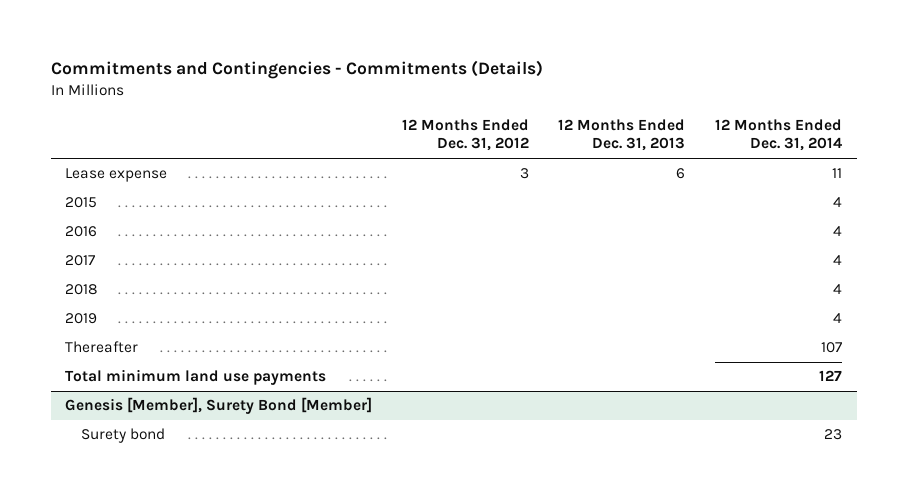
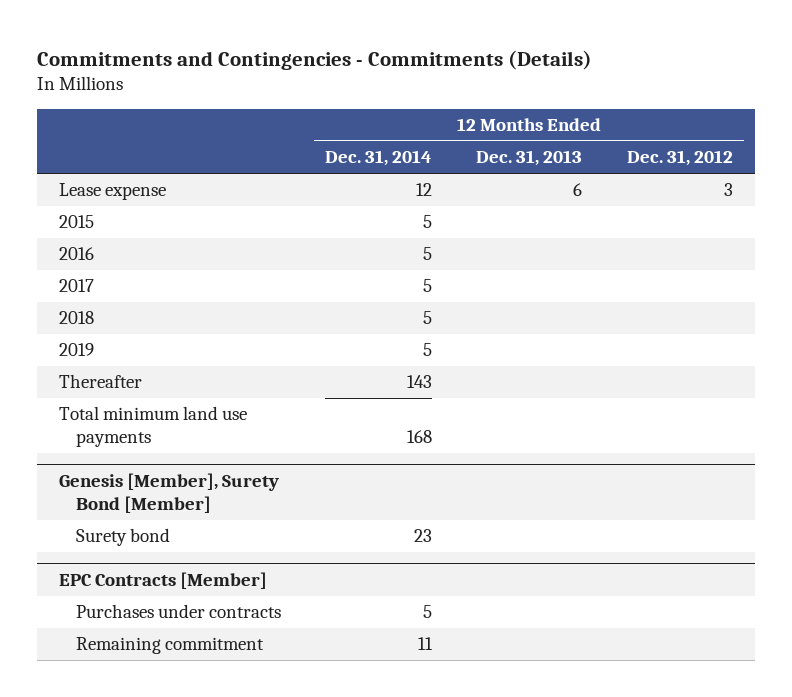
[831,168,842,179] 11 -> [416,183,433,197] 12
[832,197,842,208] 4 -> [423,215,433,229] 5
[832,226,842,237] 4 -> [423,247,433,261] 5
[832,255,842,266] 4 -> [423,279,433,293] 5
[832,284,842,295] 4 -> [423,311,433,325] 5
[832,313,842,324] 4 -> [423,343,433,357] 5
[820,342,842,354] 107 -> [407,375,433,389] 143
[818,370,842,382] 127 -> [407,430,433,444] 168
none -> [59,571,268,589] EPC Contracts [Member]
none -> [76,604,282,619] Purchases under contracts
none -> [76,637,265,655] Remaining commitment

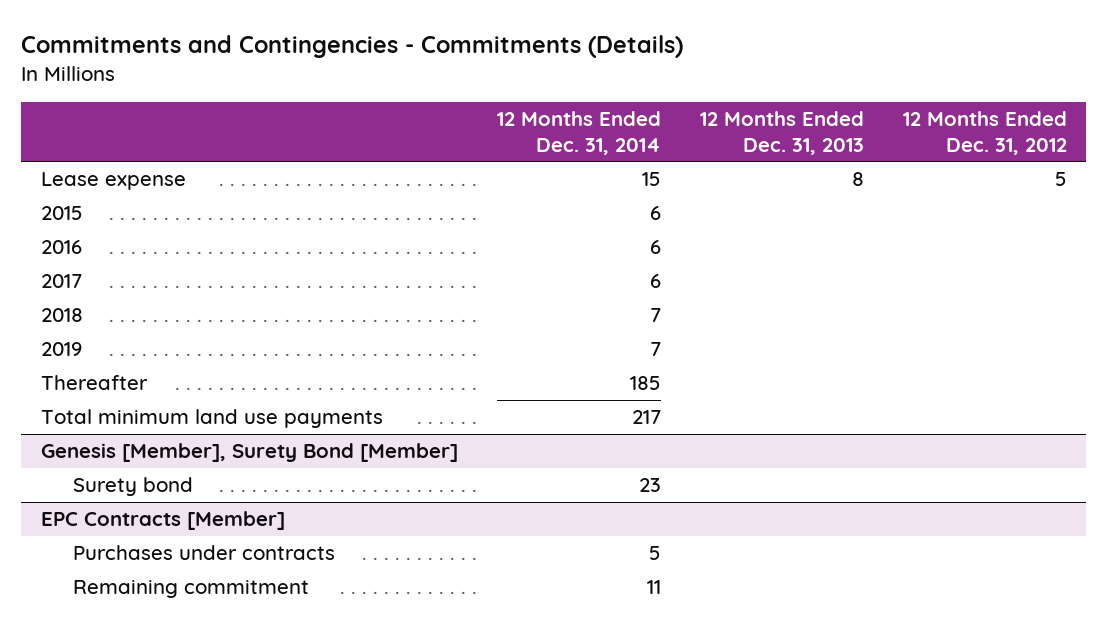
[416,183,433,197] 12 -> [641,172,661,187] 15
[573,183,583,197] 6 -> [851,172,864,187] 8
[723,183,733,197] 3 -> [1054,172,1067,187] 5
[423,215,433,229] 5 -> [649,206,661,221] 6
[423,247,433,261] 5 -> [649,240,661,255] 6
[423,279,433,293] 5 -> [649,274,661,289] 6
[423,311,433,325] 5 -> [649,308,661,323] 7
[423,343,433,357] 5 -> [649,342,661,357] 7
[407,375,433,389] 143 -> [629,376,661,391] 185
[407,430,433,444] 168 -> [631,410,661,425] 217

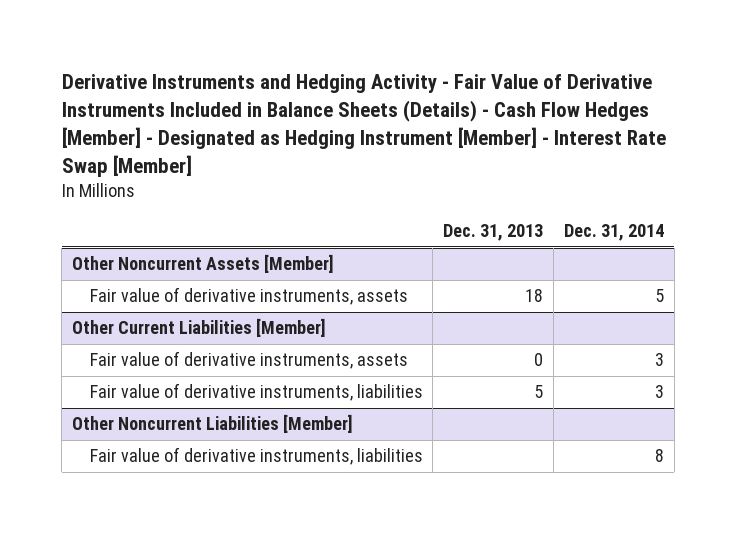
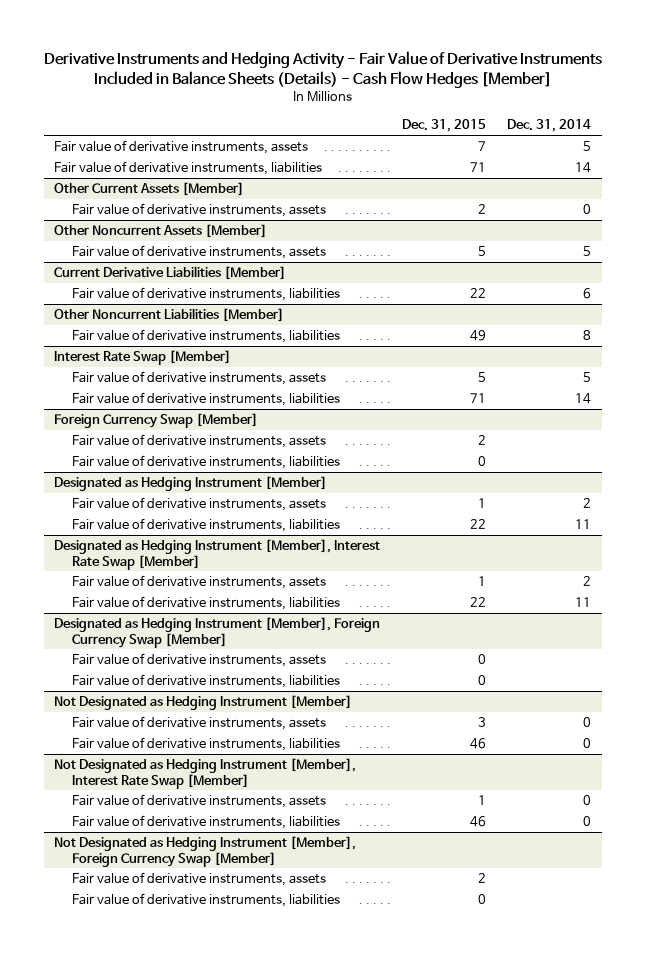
[61,74,666,178] Derivative Instruments and Hedging Activity - Fair Value of Derivative Instruments Included in Balance Sheets (Details) - Cash Flow Hedges [Member] - Designated as Hedging Instrument [Member] - Interest Rate Swap [Member] -> [43,50,602,88] Derivative Instruments and Hedging Activity - Fair Value of Derivative Instruments Included in Balance Sheets (Details) - Cash Flow Hedges [Member]
[443,224,544,242] Dec. 31, 2013 -> none
none -> [401,119,486,133] Dec. 31, 2015
none -> [54,140,309,155] Fair value of derivative instruments, assets
none -> [54,161,323,176] Fair value of derivative instruments, liabilities
none -> [54,182,245,197] Other Current Assets [Member]
none -> [72,203,327,218] Fair value of derivative instruments, assets
[89,351,408,370] Fair value of derivative instruments, assets -> none
[71,318,326,338] Other Current Liabilities [Member] -> [54,266,287,281] Current Derivative Liabilities [Member]
[654,385,664,399] 3 -> [583,288,592,300] 6
none -> [54,350,232,366] Interest Rate Swap [Member]
none -> [72,371,327,386] Fair value of derivative instruments, assets
none -> [72,392,341,407] Fair value of derivative instruments, liabilities
none -> [54,413,259,429] Foreign Currency Swap [Member]
none -> [72,434,327,449] Fair value of derivative instruments, assets
none -> [72,455,341,470] Fair value of derivative instruments, liabilities
none -> [54,476,328,492] Designated as Hedging Instrument [Member]
none -> [72,497,327,512] Fair value of derivative instruments, assets
none -> [72,518,341,533] Fair value of derivative instruments, liabilities
none -> [54,539,381,570] Designated as Hedging Instrument [Member], Interest Rate Swap [Member]
none -> [72,575,327,590] Fair value of derivative instruments, assets
none -> [72,596,341,611] Fair value of derivative instruments, liabilities
none -> [54,617,381,648] Designated as Hedging Instrument [Member], Foreign Currency Swap [Member]
none -> [72,653,327,668] Fair value of derivative instruments, assets
none -> [72,674,341,689] Fair value of derivative instruments, liabilities
none -> [54,695,353,711] Not Designated as Hedging Instrument [Member]
none -> [72,716,327,731] Fair value of derivative instruments, assets
none -> [72,737,341,752] Fair value of derivative instruments, liabilities
none -> [54,758,357,789] Not Designated as Hedging Instrument [Member], Interest Rate Swap [Member]
none -> [72,794,327,809] Fair value of derivative instruments, assets
none -> [72,815,341,830] Fair value of derivative instruments, liabilities
none -> [54,836,357,867] Not Designated as Hedging Instrument [Member], Foreign Currency Swap [Member]
none -> [72,872,327,887] Fair value of derivative instruments, assets
none -> [72,893,341,908] Fair value of derivative instruments, liabilities

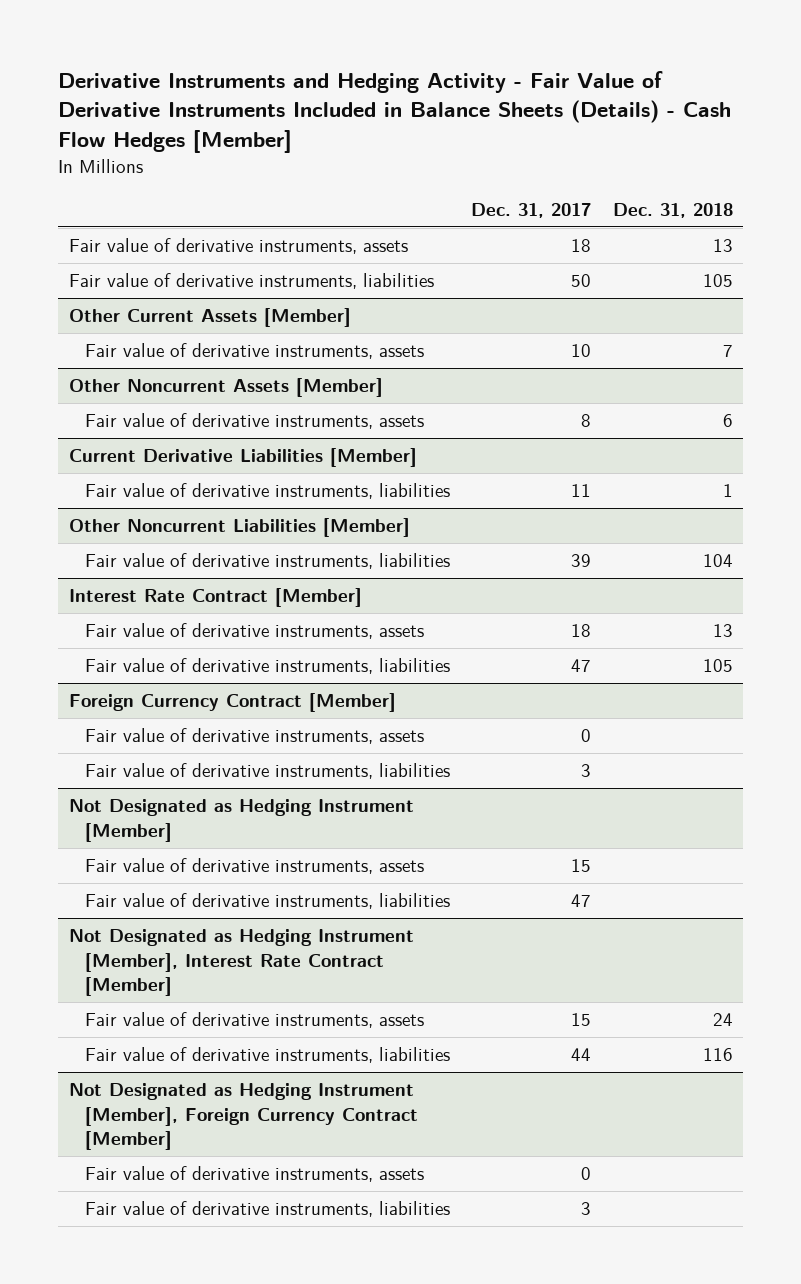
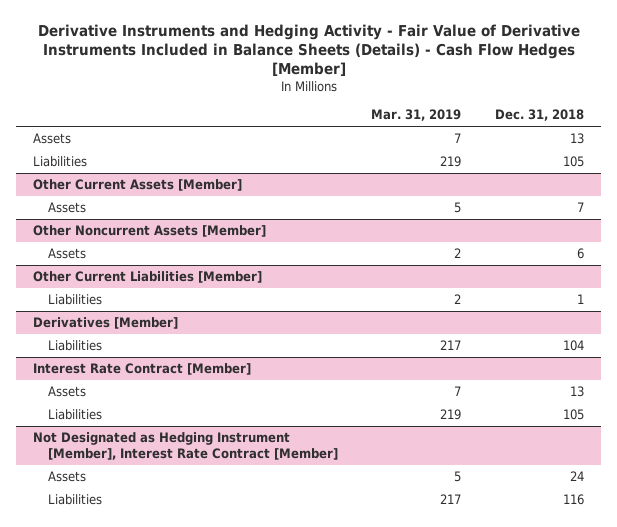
[471,202,592,218] Dec. 31, 2017 -> none
none -> [371,109,462,122] Mar. 31, 2019
[68,238,408,255] Fair value of derivative instruments, assets -> [33,132,72,144] Assets
[68,273,434,290] Fair value of derivative instruments, liabilities -> [33,155,88,167] Liabilities
[84,343,424,360] Fair value of derivative instruments, assets -> [47,201,86,213] Assets
[84,413,424,430] Fair value of derivative instruments, assets -> [47,247,86,259] Assets
[68,448,417,468] Current Derivative Liabilities [Member] -> [33,270,263,283] Other Current Liabilities [Member]
[84,483,450,500] Fair value of derivative instruments, liabilities -> [47,293,102,305] Liabilities
[68,518,410,538] Other Noncurrent Liabilities [Member] -> [33,316,179,329] Derivatives [Member]
[84,553,450,570] Fair value of derivative instruments, liabilities -> [47,339,102,351] Liabilities
[68,693,396,713] Foreign Currency Contract [Member] -> none
[84,728,424,745] Fair value of derivative instruments, assets -> none
[84,763,450,780] Fair value of derivative instruments, liabilities -> none
[68,799,414,842] Not Designated as Hedging Instrument [Member] -> none
[84,858,424,875] Fair value of derivative instruments, assets -> none
[84,893,450,910] Fair value of derivative instruments, liabilities -> none
[84,623,424,640] Fair value of derivative instruments, assets -> [47,385,86,397] Assets
[84,658,450,675] Fair value of derivative instruments, liabilities -> [47,408,102,420] Liabilities
[68,1083,418,1151] Not Designated as Hedging Instrument [Member], Foreign Currency Contract [Member] -> none
[84,1166,424,1183] Fair value of derivative instruments, assets -> none
[84,1201,450,1218] Fair value of derivative instruments, liabilities -> none
[84,1012,424,1029] Fair value of derivative instruments, assets -> [47,470,86,482] Assets
[84,1047,450,1064] Fair value of derivative instruments, liabilities -> [47,493,102,505] Liabilities

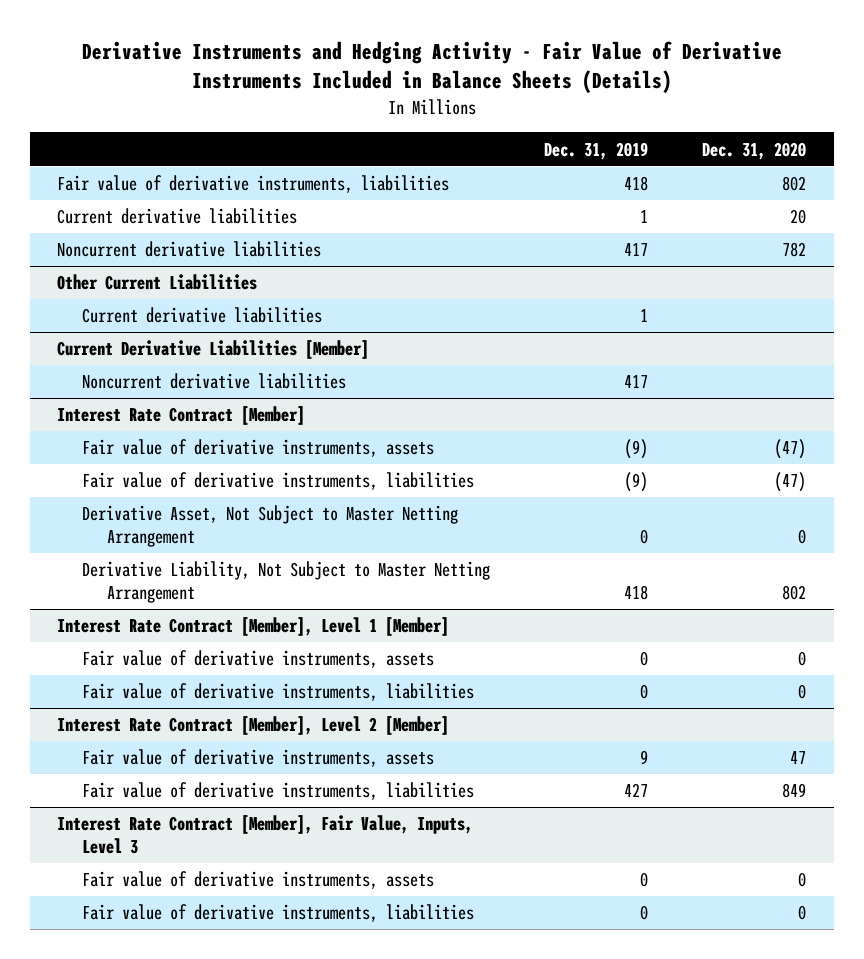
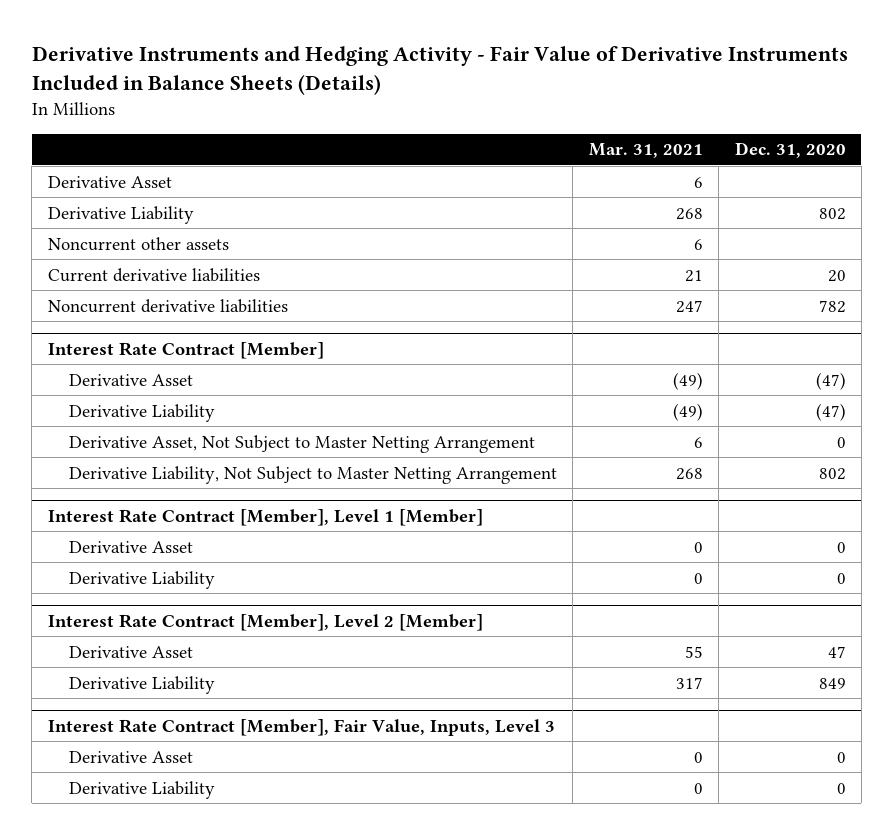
[544,141,649,160] Dec. 31, 2019 -> none
none -> [588,143,703,159] Mar. 31, 2021
none -> [47,175,172,188] Derivative Asset
[57,175,450,194] Fair value of derivative instruments, liabilities -> [47,205,194,224] Derivative Liability
none -> [47,236,229,251] Noncurrent other assets
[57,274,258,291] Other Current Liabilities -> none
[82,307,323,324] Current derivative liabilities -> none
[57,340,370,360] Current Derivative Liabilities [Member] -> none
[82,373,347,390] Noncurrent derivative liabilities -> none
[82,439,435,458] Fair value of derivative instruments, assets -> [69,373,194,386] Derivative Asset
[82,472,475,491] Fair value of derivative instruments, liabilities -> [69,403,216,422] Derivative Liability
[82,650,435,669] Fair value of derivative instruments, assets -> [69,540,194,553] Derivative Asset
[82,683,475,702] Fair value of derivative instruments, liabilities -> [69,570,216,589] Derivative Liability
[82,749,435,768] Fair value of derivative instruments, assets -> [69,645,194,658] Derivative Asset
[82,782,475,801] Fair value of derivative instruments, liabilities -> [69,675,216,694] Derivative Liability
[82,871,435,890] Fair value of derivative instruments, assets -> [69,750,194,763] Derivative Asset
[82,904,475,923] Fair value of derivative instruments, liabilities -> [69,780,216,799] Derivative Liability

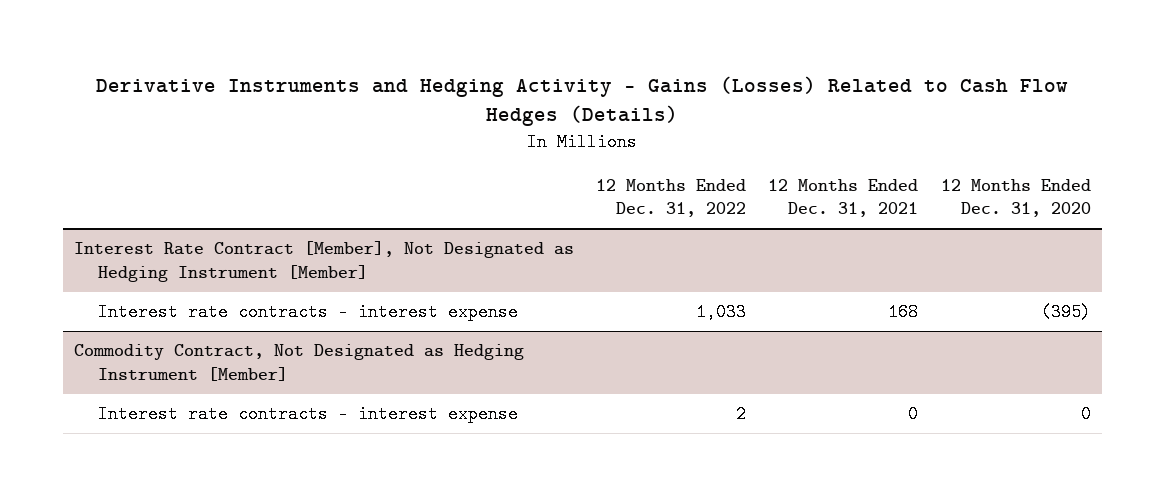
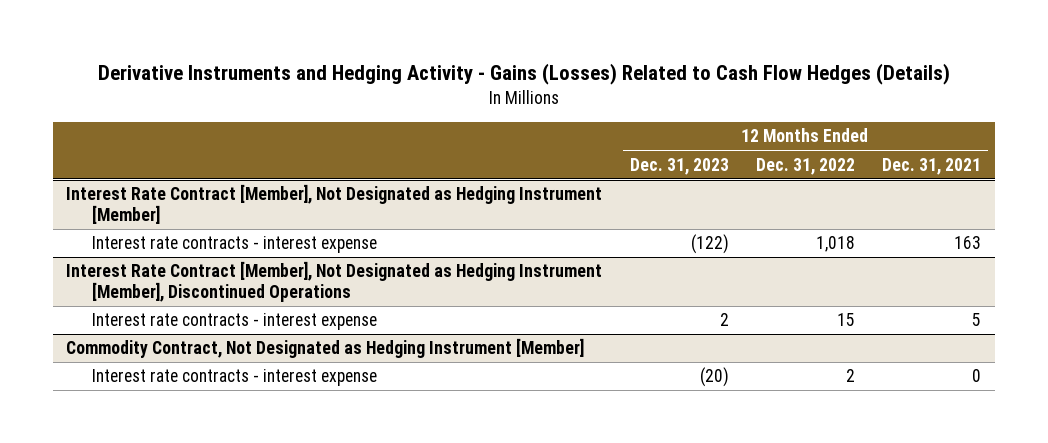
[940,178,1091,218] 12 Months Ended Dec. 31, 2020 -> none
none -> [629,157,729,175] Dec. 31, 2023
[696,303,747,322] 1,033 -> [815,236,855,253] 1,018
[888,303,919,322] 168 -> [954,236,982,250] 163
none -> [66,261,603,303] Interest Rate Contract [Member], Not Designated as Hedging Instrument [Member], Discontinued Operations
none -> [91,313,377,331] Interest rate contracts - interest expense

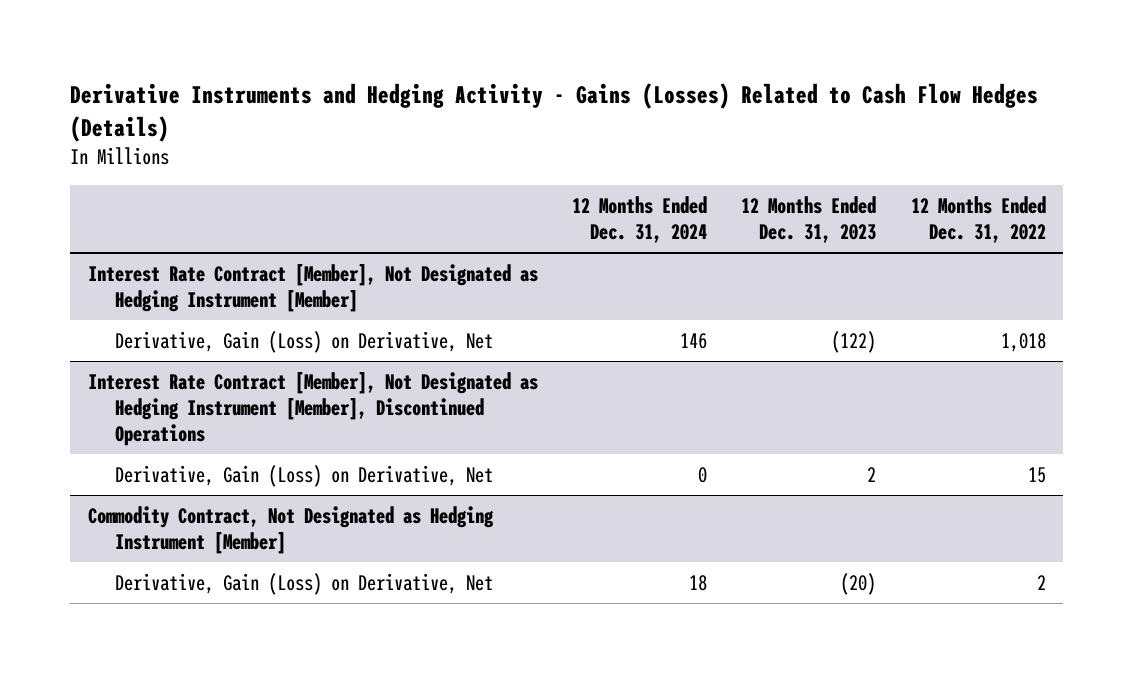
[882,157,982,175] Dec. 31, 2021 -> none
none -> [572,196,708,244] 12 Months Ended Dec. 31, 2024
[91,236,377,254] Interest rate contracts - interest expense -> [114,331,493,354] Derivative, Gain (Loss) on Derivative, Net
[91,313,377,331] Interest rate contracts - interest expense -> [114,465,493,488] Derivative, Gain (Loss) on Derivative, Net
[91,369,377,387] Interest rate contracts - interest expense -> [114,573,493,596] Derivative, Gain (Loss) on Derivative, Net

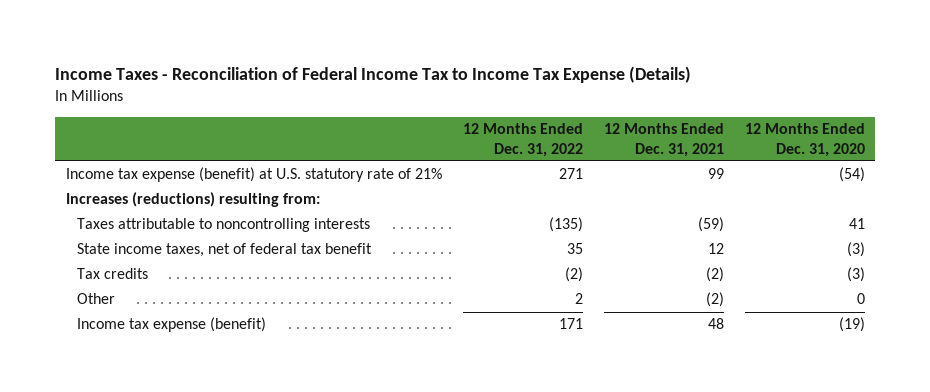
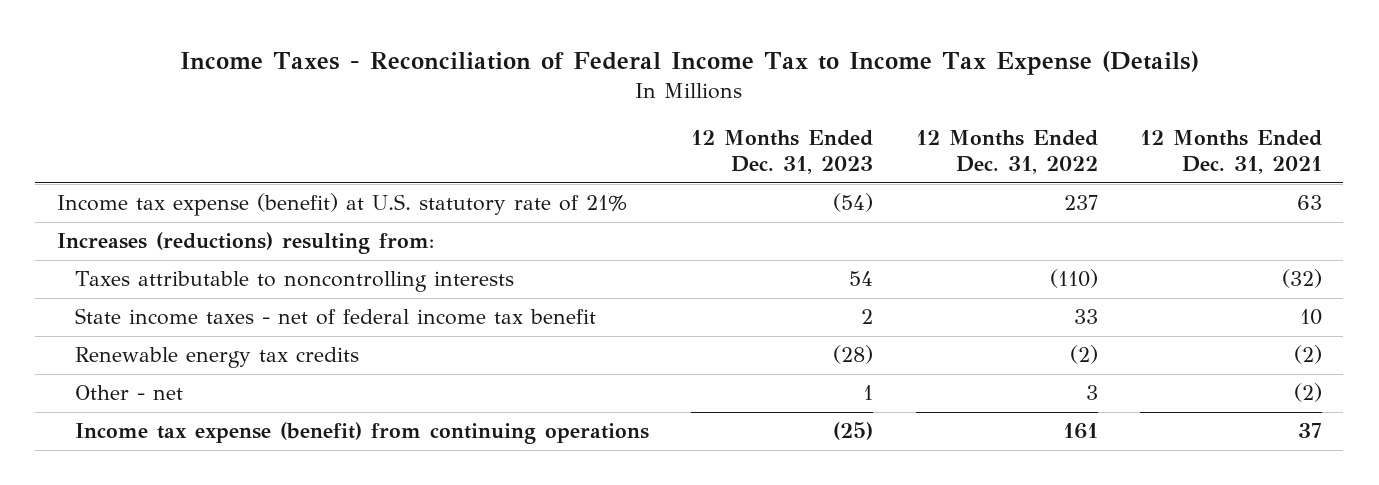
[744,123,865,157] 12 Months Ended Dec. 31, 2020 -> none
none -> [691,130,874,175] 12 Months Ended Dec. 31, 2023
[558,168,583,180] 271 -> [1063,195,1098,211] 237
[707,168,724,180] 99 -> [1297,195,1323,211] 63
[548,217,583,233] (135) -> [1049,269,1098,289] (110)
[697,217,724,233] (59) -> [1282,269,1323,289] (32)
[76,243,372,258] State income taxes, net of federal tax benefit -> [75,308,597,326] State income taxes - net of federal income tax benefit
[566,243,583,255] 35 -> [1073,309,1098,325] 33
[707,243,724,255] 12 -> [1300,309,1323,326] 10
[76,268,148,280] Tax credits -> [75,347,360,369] Renewable energy tax credits
[76,293,115,305] Other -> [75,385,184,401] Other - net
[574,293,583,305] 2 -> [1085,385,1098,401] 3
[76,317,266,333] Income tax expense (benefit) -> [75,422,650,445] Income tax expense (benefit) from continuing operations
[558,318,583,330] 171 -> [1062,423,1098,440] 161
[707,318,724,330] 48 -> [1298,423,1323,439] 37

